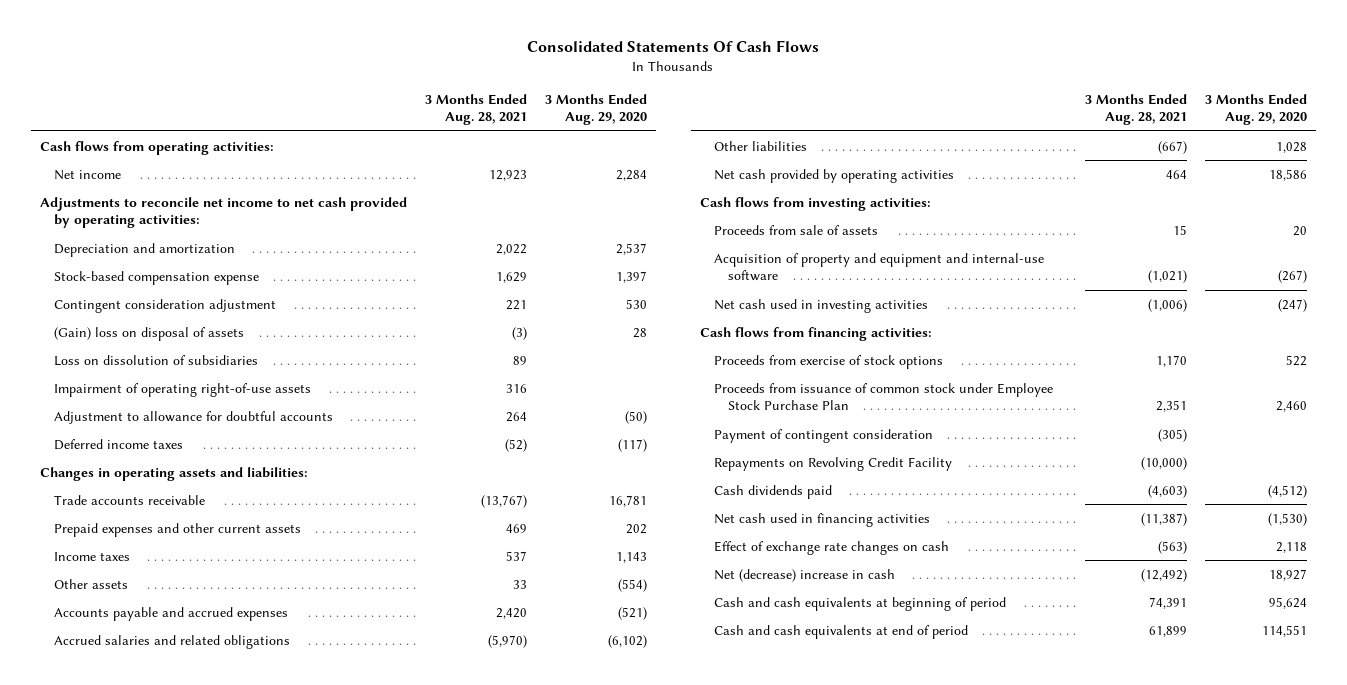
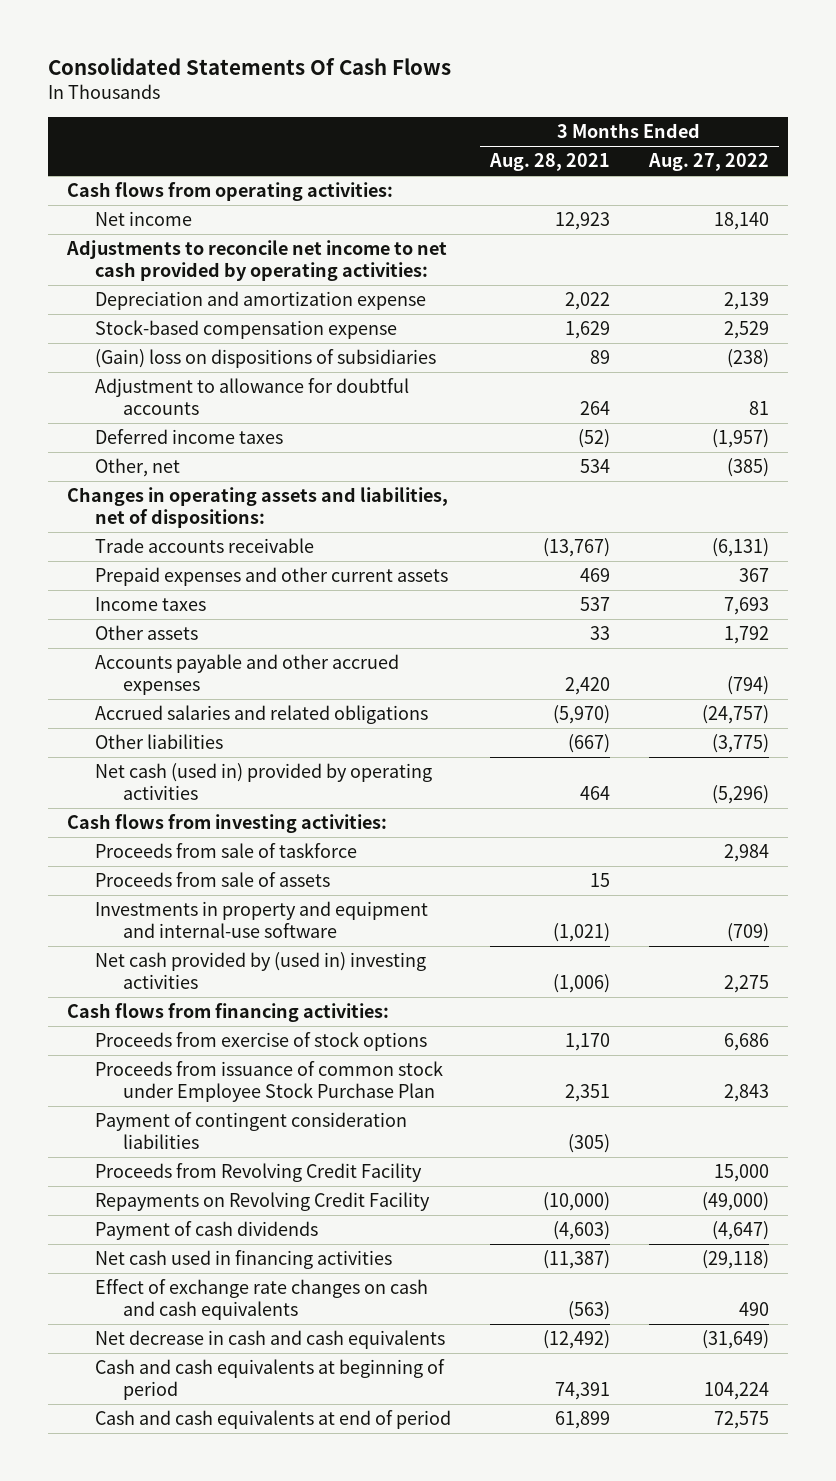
[545,93,648,126] 3 Months Ended Aug. 29, 2020 -> none
none -> [647,153,769,172] Aug. 27, 2022
[53,242,235,257] Depreciation and amortization -> [95,291,427,311] Depreciation and amortization expense
[53,298,276,313] Contingent consideration adjustment -> none
[53,354,258,366] Loss on dissolution of subsidiaries -> none
[53,382,311,397] Impairment of operating right-of-use assets -> none
[53,326,244,341] (Gain) loss on disposal of assets -> [95,349,437,369] (Gain) loss on dispositions of subsidiaries
[511,326,527,340] (3) -> [589,350,610,365] 89
none -> [95,458,181,478] Other, net
[39,466,308,481] Changes in operating assets and liabilities: -> [66,487,448,528] Changes in operating assets and liabilities, net of dispositions:
[53,606,288,621] Accounts payable and accrued expenses -> [95,654,400,695] Accounts payable and other accrued expenses
[714,168,955,183] Net cash provided by operating activities -> [95,763,433,800] Net cash (used in) provided by operating activities
none -> [95,843,358,859] Proceeds from sale of taskforce
[714,252,1045,282] Acquisition of property and equipment and internal-use software -> [95,901,429,938] Investments in property and equipment and internal-use software
[714,298,929,313] Net cash used in investing activities -> [95,952,427,989] Net cash provided by (used in) investing activities
[714,428,934,443] Payment of contingent consideration -> [95,1112,408,1149] Payment of contingent consideration liabilities
none -> [95,1163,423,1183] Proceeds from Revolving Credit Facility
[714,484,833,499] Cash dividends paid -> [95,1221,319,1241] Payment of cash dividends
[714,540,950,555] Effect of exchange rate changes on cash -> [95,1279,429,1320] Effect of exchange rate changes on cash and cash equivalents
[714,568,896,582] Net (decrease) increase in cash -> [95,1330,446,1350] Net decrease in cash and cash equivalents

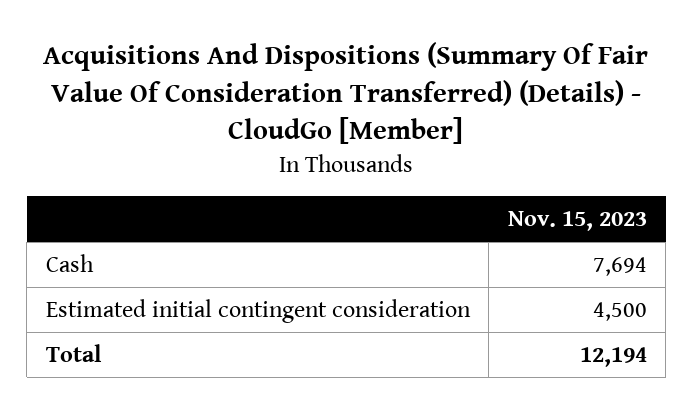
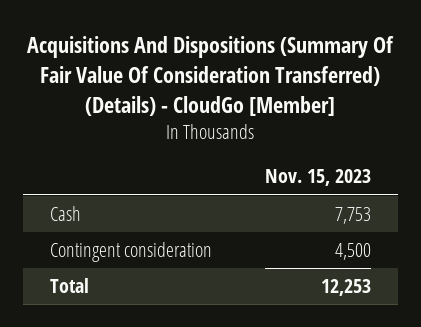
[592,257,647,277] 7,694 -> [335,206,372,224] 7,753
[45,299,471,324] Estimated initial contingent consideration -> [49,241,212,262] Contingent consideration
[579,347,647,368] 12,194 -> [321,278,372,296] 12,253

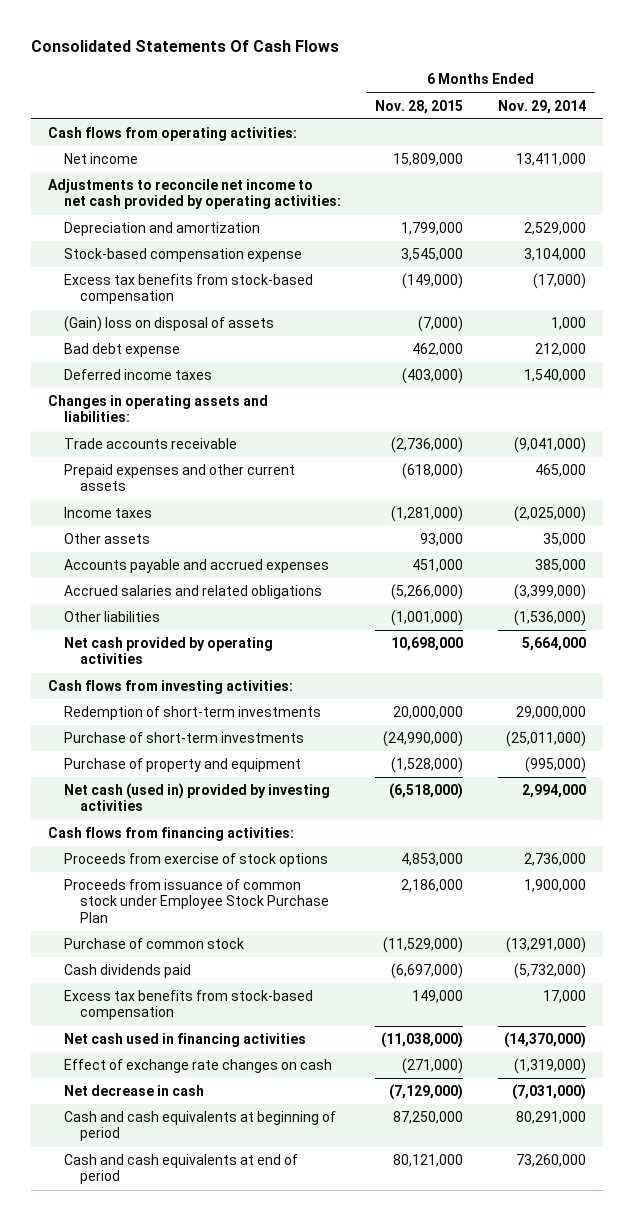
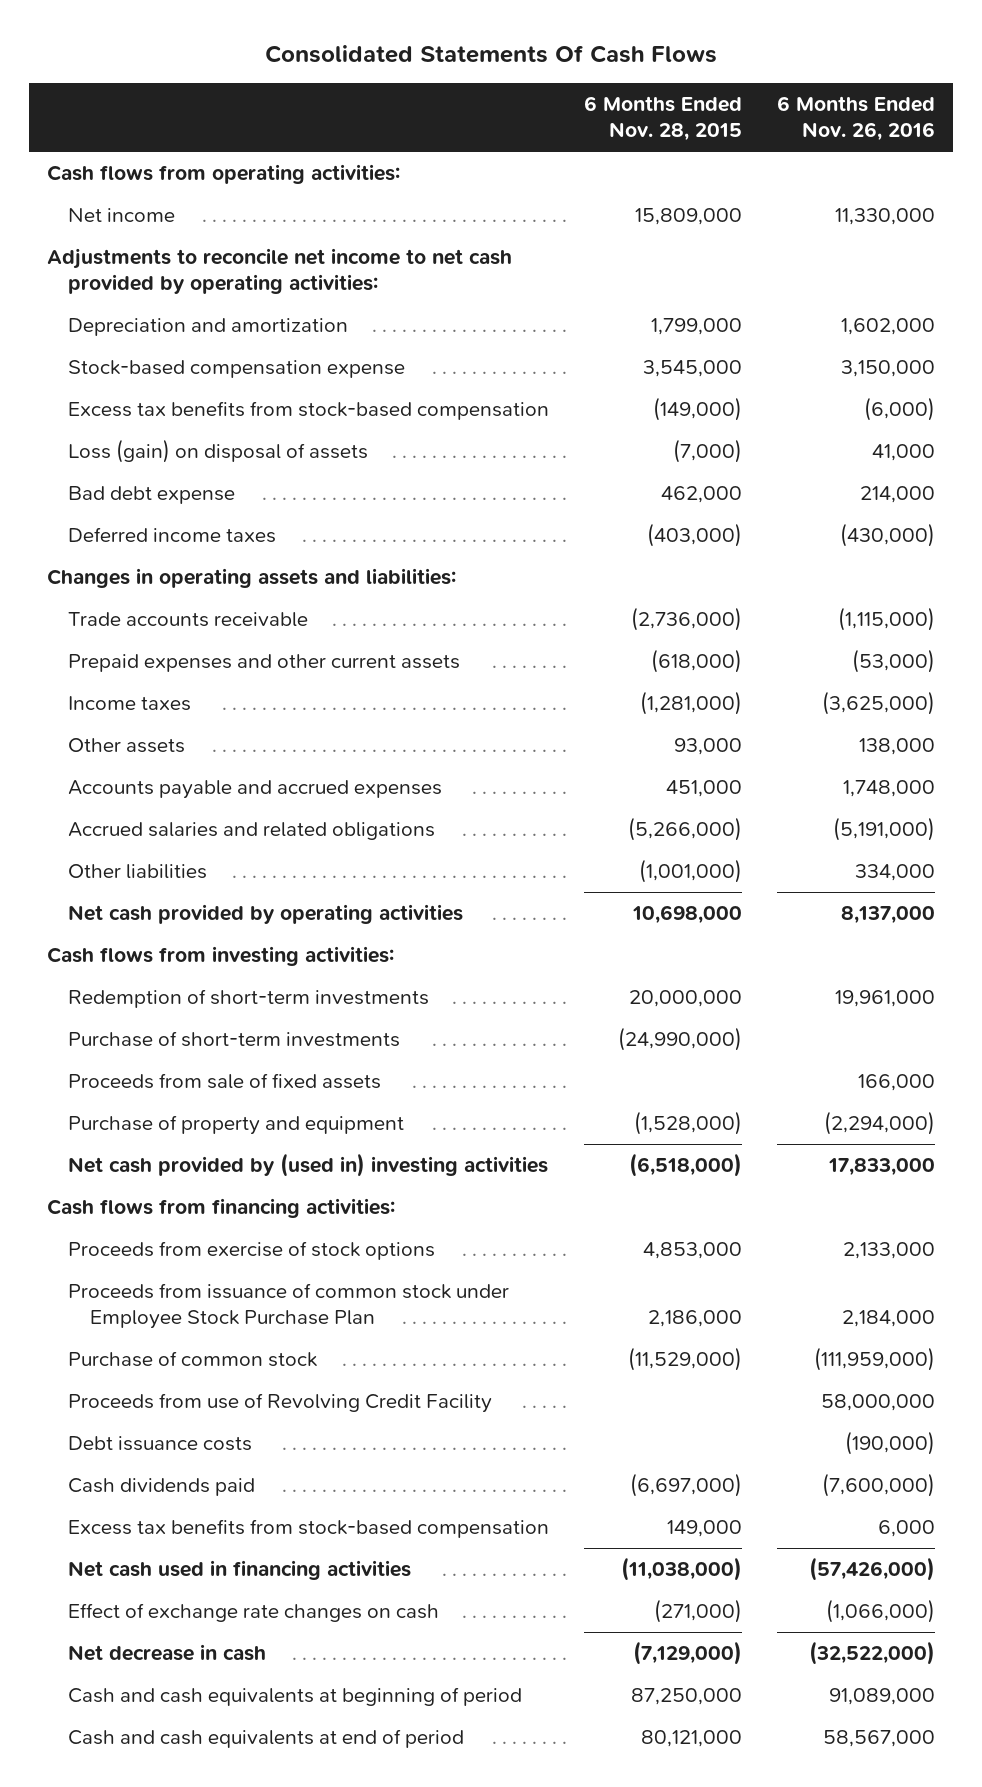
[497,99,586,114] Nov. 29, 2014 -> none
none -> [777,96,936,142] 6 Months Ended Nov. 26, 2016
[64,316,275,333] (Gain) loss on disposal of assets -> [68,439,369,464] Loss (gain) on disposal of assets
none -> [68,1073,382,1090] Proceeds from sale of fixed assets
[64,783,331,812] Net cash (used in) provided by investing activities -> [68,1153,549,1178] Net cash provided by (used in) investing activities
none -> [68,1393,493,1414] Proceeds from use of Revolving Credit Facility
none -> [68,1436,253,1452] Debt issuance costs

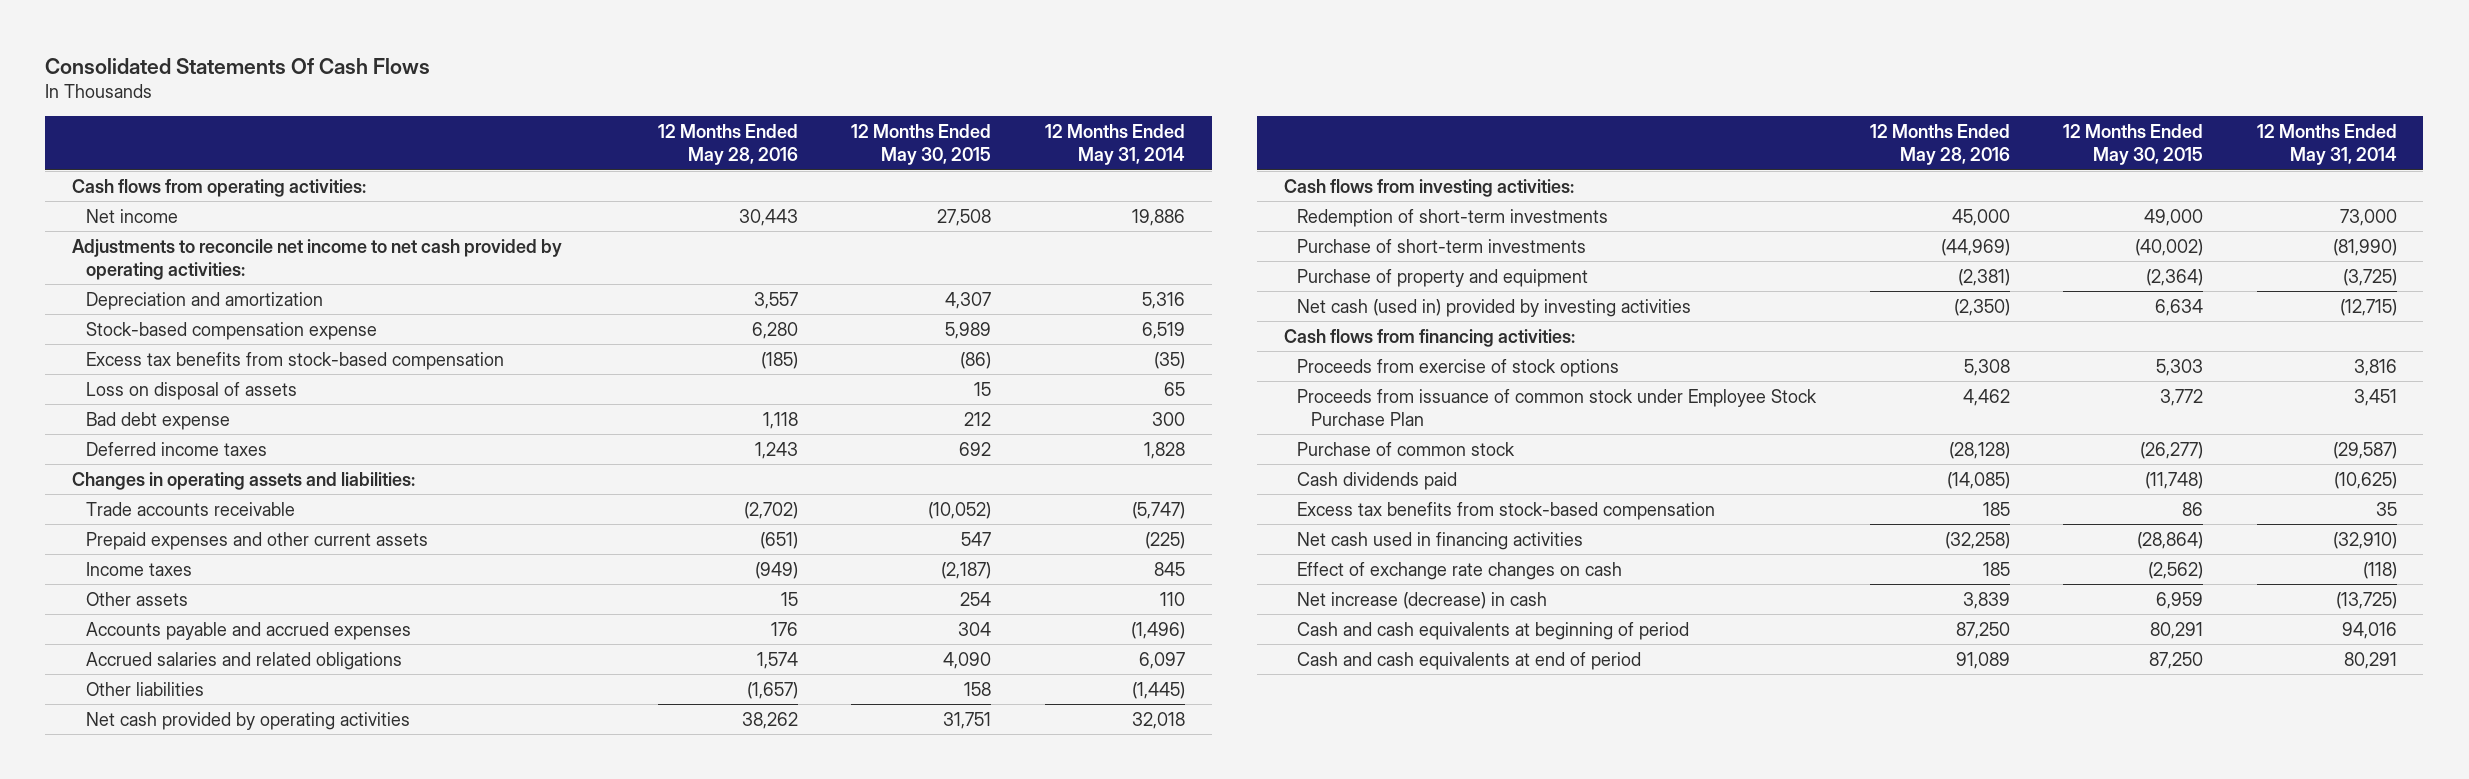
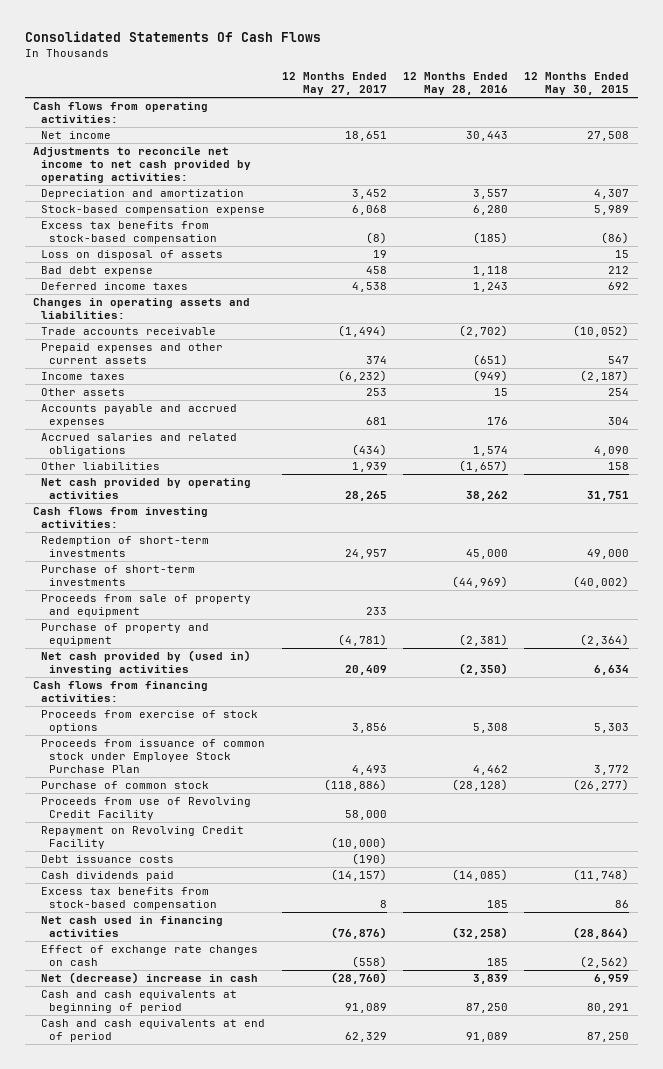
[1044,124,1185,166] 12 Months Ended May 31, 2014 -> none
none -> [281,72,387,95] 12 Months Ended May 27, 2017
none -> [41,594,252,617] Proceeds from sale of property and equipment
[1297,298,1692,317] Net cash (used in) provided by investing activities -> [41,650,252,675] Net cash provided by (used in) investing activities
none -> [41,797,252,820] Proceeds from use of Revolving Credit Facility
none -> [41,826,245,849] Repayment on Revolving Credit Facility
none -> [41,855,175,864] Debt issuance costs
[1297,591,1548,609] Net increase (decrease) in cash -> [41,972,259,985] Net (decrease) increase in cash

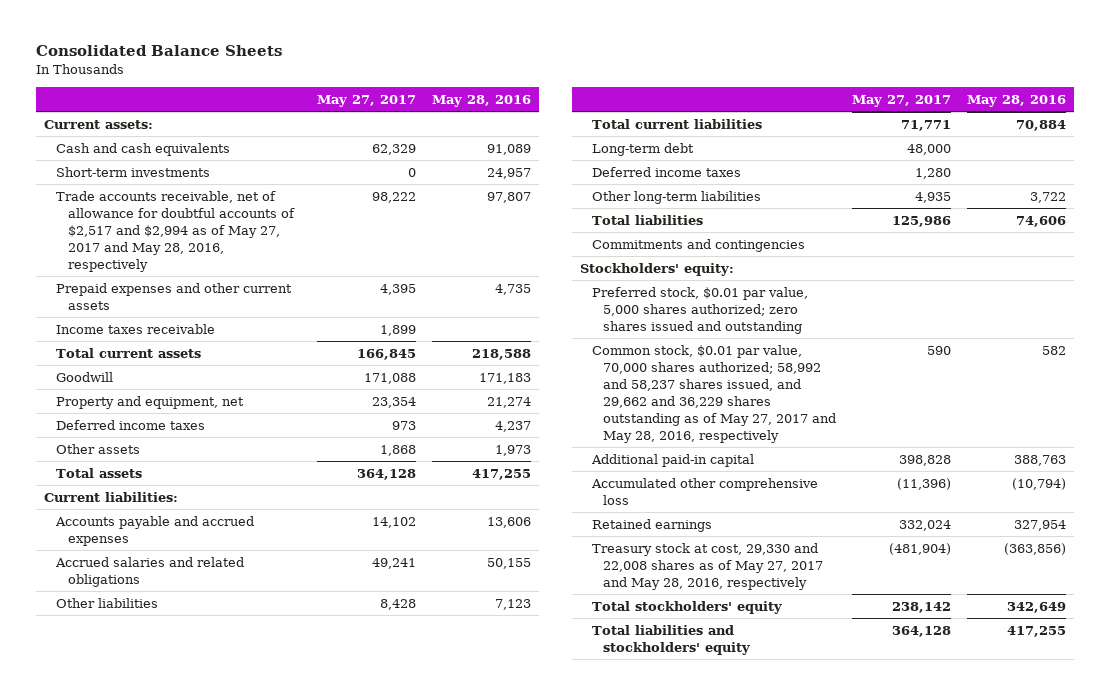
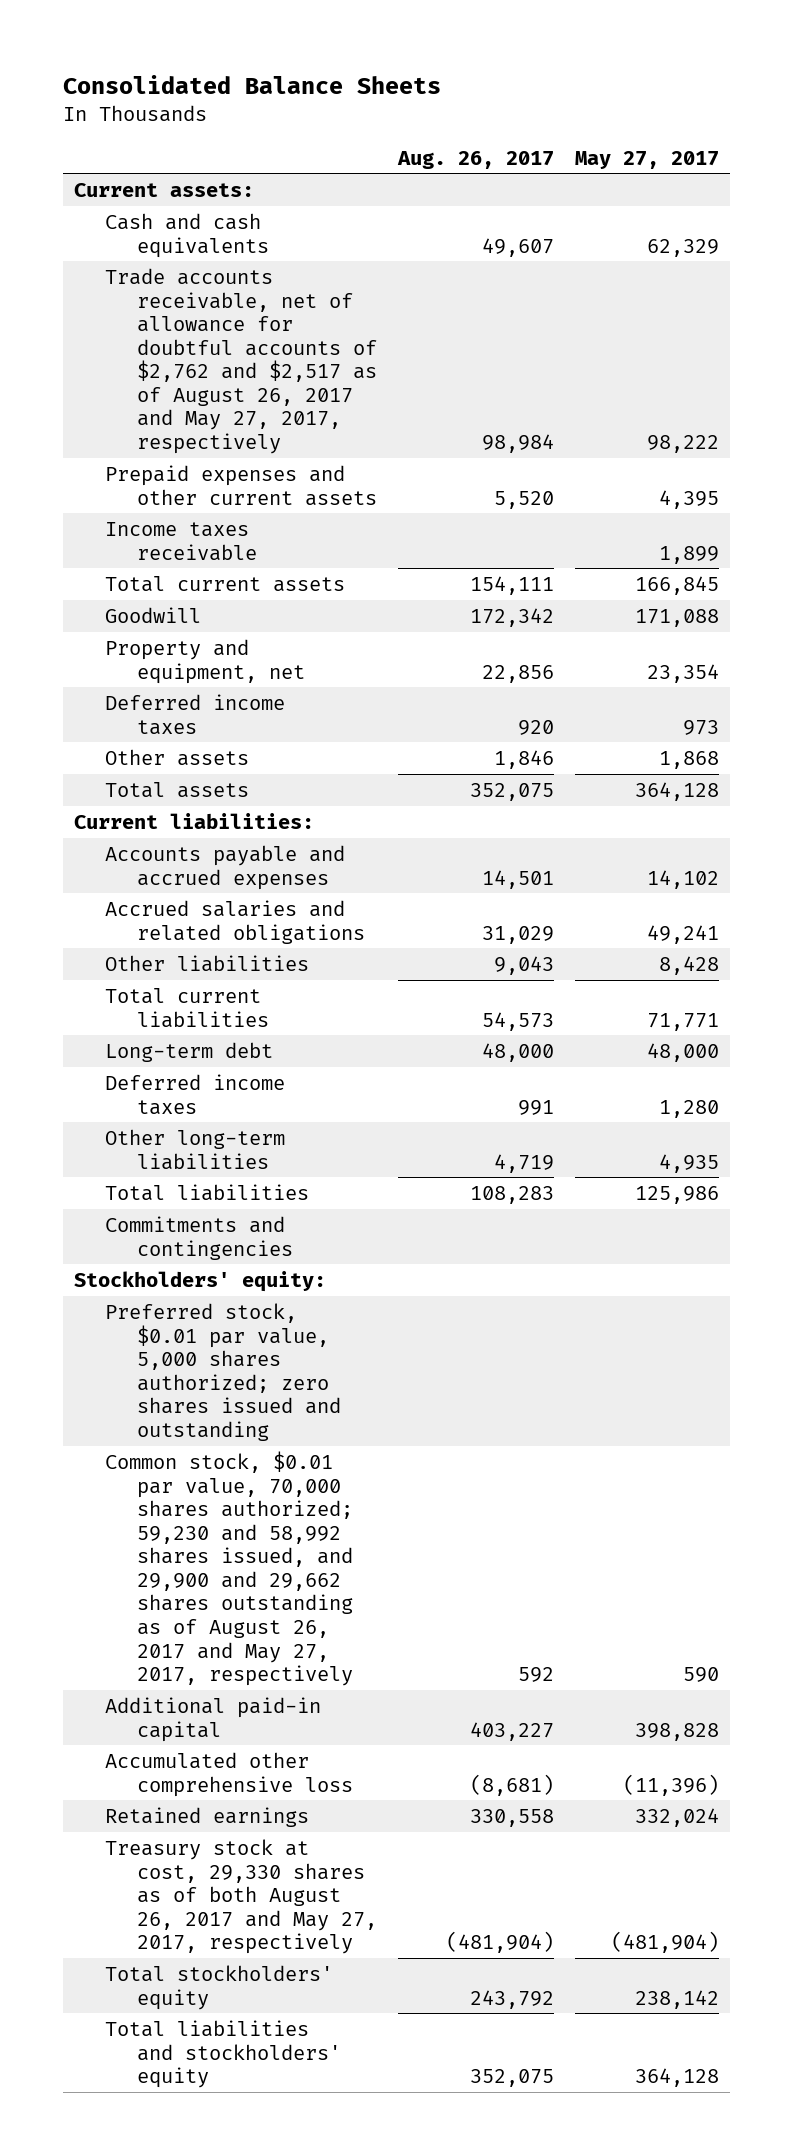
[431,95,531,108] May 28, 2016 -> none
none -> [396,150,554,169] Aug. 26, 2017
[55,166,210,177] Short-term investments -> none
[55,190,295,272] Trade accounts receivable, net of allowance for doubtful accounts of $2,517 and $2,994 as of May 27, 2017 and May 28, 2016, respectively -> [105,267,377,455] Trade accounts receivable, net of allowance for doubtful accounts of $2,762 and $2,517 as of August 26, 2017 and May 27, 2017, respectively
[591,344,837,443] Common stock, $0.01 par value, 70,000 shares authorized; 58,992 and 58,237 shares issued, and 29,662 and 36,229 shares outstanding as of May 27, 2017 and May 28, 2016, respectively -> [105,1450,353,1687] Common stock, $0.01 par value, 70,000 shares authorized; 59,230 and 58,992 shares issued, and 29,900 and 29,662 shares outstanding as of August 26, 2017 and May 27, 2017, respectively
[591,542,824,590] Treasury stock at cost, 29,330 and 22,008 shares as of May 27, 2017 and May 28, 2016, respectively -> [105,1838,377,1955] Treasury stock at cost, 29,330 shares as of both August 26, 2017 and May 27, 2017, respectively

